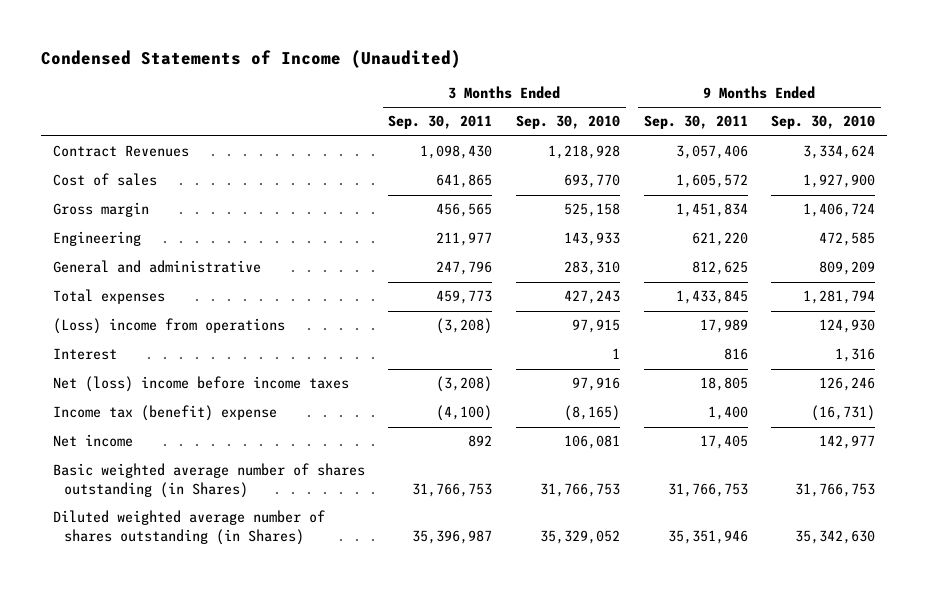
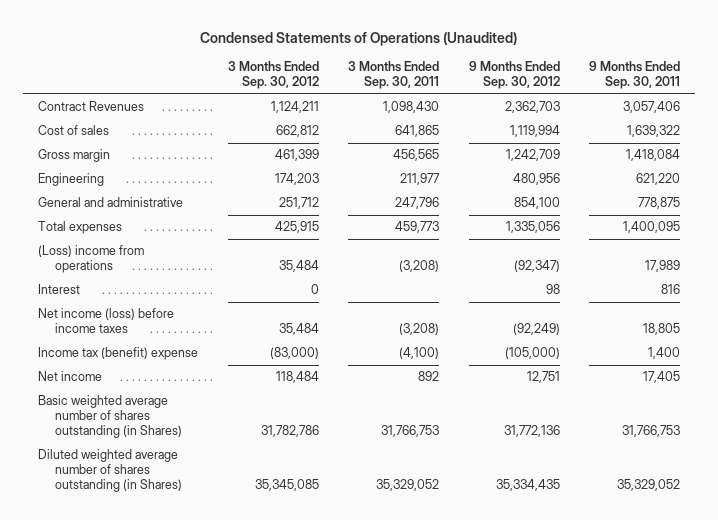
[40,49,461,68] Condensed Statements of Income (Unaudited) -> [200,31,518,46] Condensed Statements of Operations (Unaudited)
[516,115,621,130] Sep. 30, 2010 -> none
[771,115,876,130] Sep. 30, 2010 -> none
none -> [227,61,319,90] 3 Months Ended Sep. 30, 2012
none -> [468,61,560,90] 9 Months Ended Sep. 30, 2012
[675,174,748,189] 1,605,572 -> [627,125,681,138] 1,639,322
[675,203,748,218] 1,451,834 -> [626,149,681,162] 1,418,084
[691,261,748,276] 812,625 -> [638,197,681,210] 778,875
[675,290,748,305] 1,433,845 -> [623,221,681,234] 1,400,095
[52,376,349,393] Net (loss) income before income taxes -> [38,308,175,334] Net income (loss) before income taxes
[412,530,493,545] 35,396,987 -> [376,479,440,492] 35,329,052
[667,530,748,545] 35,351,946 -> [617,479,681,492] 35,329,052

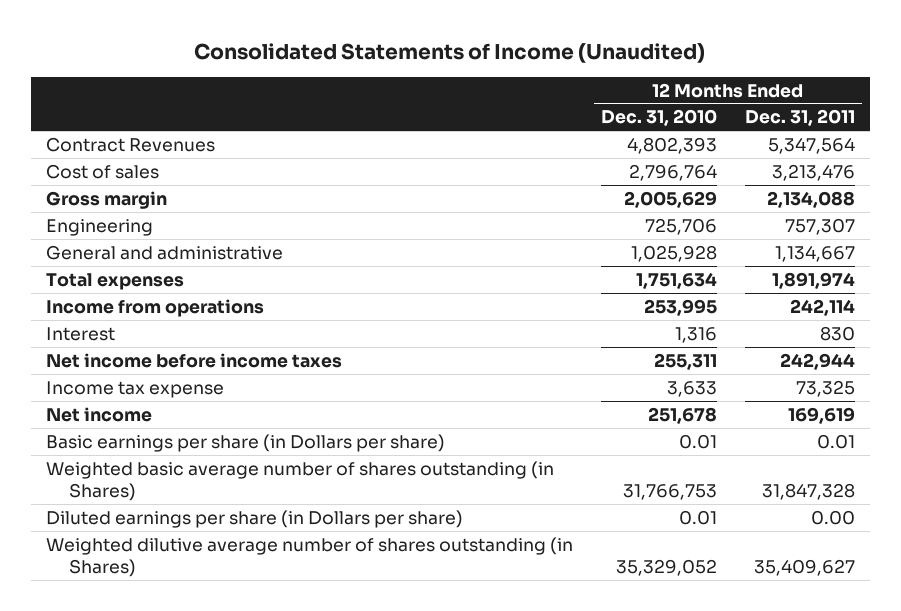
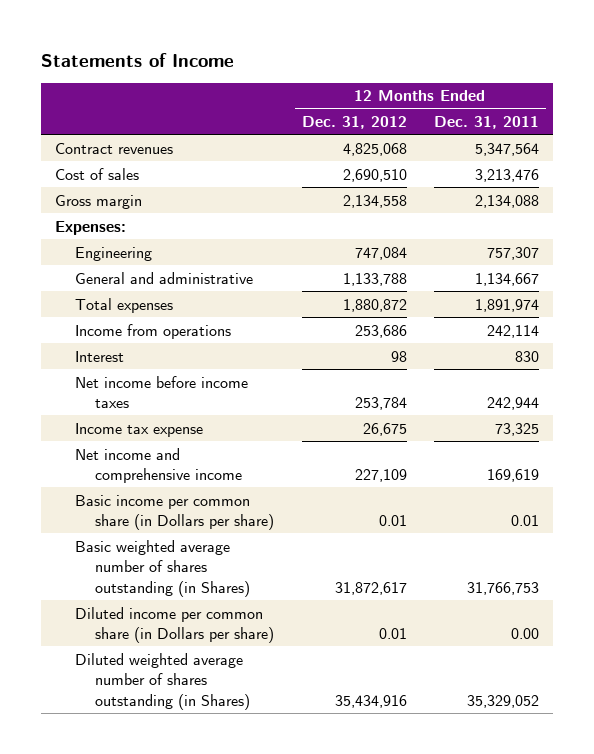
[194,42,706,63] Consolidated Statements of Income (Unaudited) -> [41,52,235,67] Statements of Income
[600,109,717,127] Dec. 31, 2010 -> none
none -> [301,116,407,130] Dec. 31, 2012
[45,136,215,152] Contract Revenues -> [55,142,174,154] Contract revenues
none -> [55,220,127,235] Expenses:
[45,406,152,422] Net income -> [74,447,242,484] Net income and comprehensive income
[45,433,445,452] Basic earnings per share (in Dollars per share) -> [74,494,274,531] Basic income per common share (in Dollars per share)
[45,460,554,501] Weighted basic average number of shares outstanding (in Shares) -> [74,539,250,597] Basic weighted average number of shares outstanding (in Shares)
[762,482,856,500] 31,847,328 -> [467,581,540,595] 31,766,753
[45,509,463,528] Diluted earnings per share (in Dollars per share) -> [74,606,274,644] Diluted income per common share (in Dollars per share)
[45,536,573,577] Weighted dilutive average number of shares outstanding (in Shares) -> [74,652,250,710] Diluted weighted average number of shares outstanding (in Shares)
[754,558,856,576] 35,409,627 -> [467,694,540,708] 35,329,052

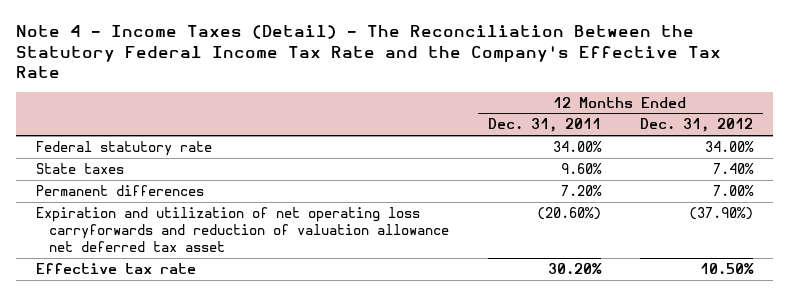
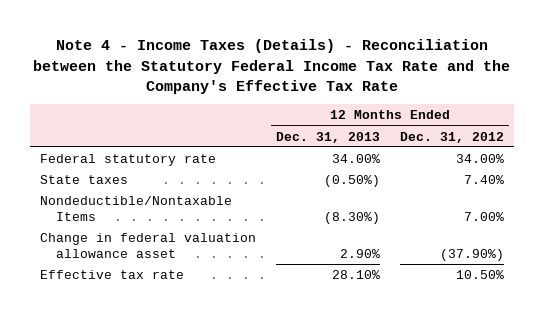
[16,25,722,79] Note 4 - Income Taxes (Detail) - The Reconciliation Between the Statutory Federal Income Tax Rate and the Company's Effective Tax Rate -> [33,39,511,95] Note 4 - Income Taxes (Details) - Reconciliation between the Statutory Federal Income Tax Rate and the Company's Effective Tax Rate
[487,118,601,133] Dec. 31, 2011 -> none
none -> [276,131,381,143] Dec. 31, 2013
[35,184,204,196] Permanent differences -> [39,195,232,222] Nondeductible/Nontaxable Items
[35,206,449,252] Expiration and utilization of net operating loss carryforwards and reduction of valuation allowance net deferred tax asset -> [39,232,256,259] Change in federal valuation allowance asset

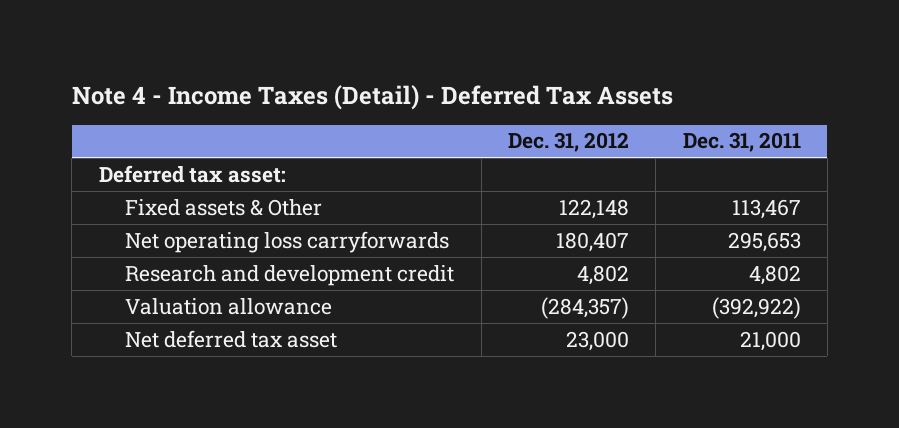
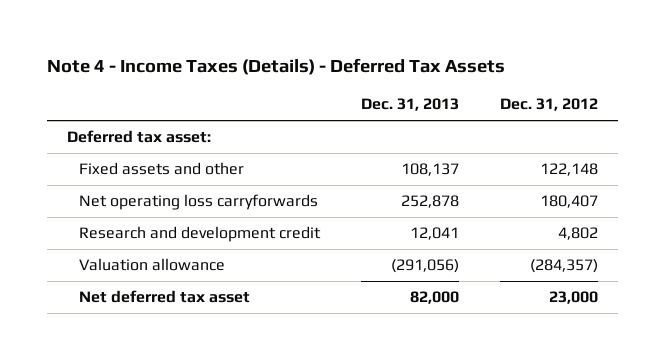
[71,84,673,110] Note 4 - Income Taxes (Detail) - Deferred Tax Assets -> [46,57,505,75] Note 4 - Income Taxes (Details) - Deferred Tax Assets
[682,132,801,153] Dec. 31, 2011 -> none
none -> [360,98,459,112] Dec. 31, 2013
[125,198,323,216] Fixed assets & Other -> [78,162,244,176] Fixed assets and other

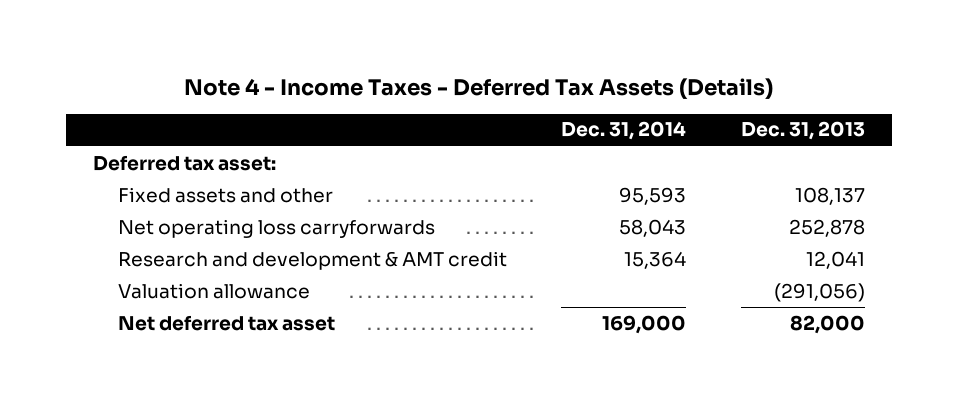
[46,57,505,75] Note 4 - Income Taxes (Details) - Deferred Tax Assets -> [184,77,774,99] Note 4 - Income Taxes - Deferred Tax Assets (Details)
[499,98,598,112] Dec. 31, 2012 -> none
none -> [561,121,687,141] Dec. 31, 2014
[78,226,321,243] Research and development credit -> [117,250,507,270] Research and development & AMT credit

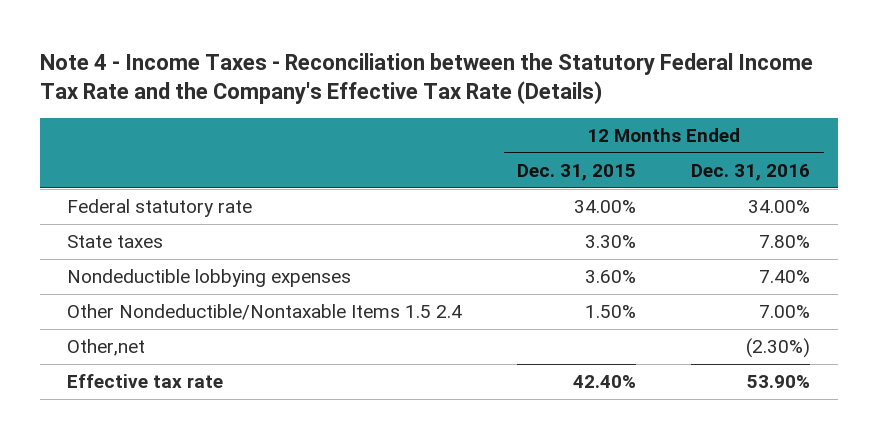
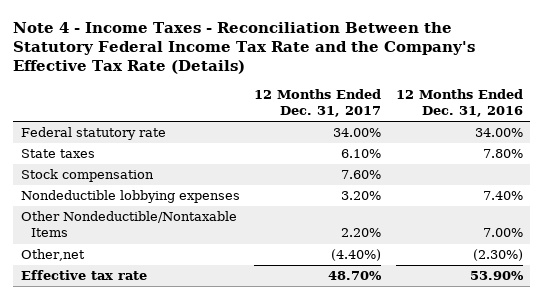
[40,52,814,105] Note 4 - Income Taxes - Reconciliation between the Statutory Federal Income Tax Rate and the Company's Effective Tax Rate (Details) -> [13,21,476,75] Note 4 - Income Taxes - Reconciliation Between the Statutory Federal Income Tax Rate and the Company's Effective Tax Rate (Details)
[517,164,637,182] Dec. 31, 2015 -> none
none -> [254,89,382,118] 12 Months Ended Dec. 31, 2017
none -> [20,169,154,183] Stock compensation
[67,304,463,321] Other Nondeductible/Nontaxable Items 1.5 2.4 -> [20,211,237,238] Other Nondeductible/Nontaxable Items

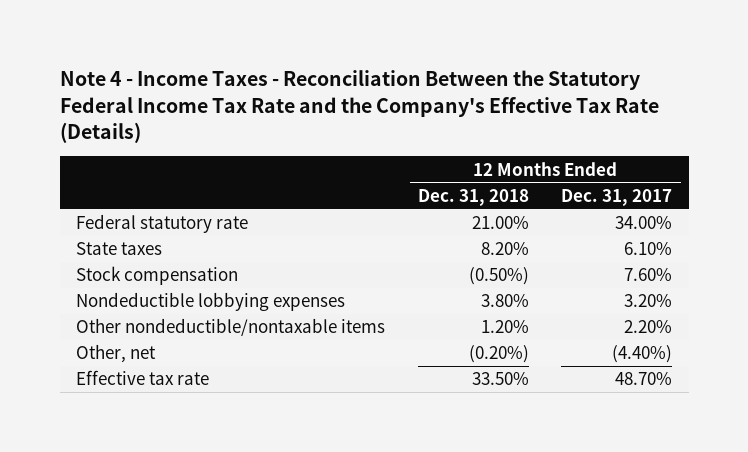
[395,89,523,118] 12 Months Ended Dec. 31, 2016 -> none
none -> [417,189,529,207] Dec. 31, 2018
[20,211,237,238] Other Nondeductible/Nontaxable Items -> [75,318,385,337] Other nondeductible/nontaxable items
[20,249,85,262] Other,net -> [75,344,156,364] Other, net

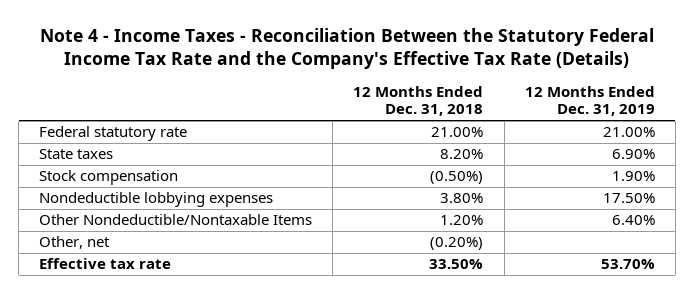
[561,189,673,207] Dec. 31, 2017 -> none
none -> [524,85,655,117] 12 Months Ended Dec. 31, 2019
[75,318,385,337] Other nondeductible/nontaxable items -> [39,214,313,226] Other Nondeductible/Nontaxable Items

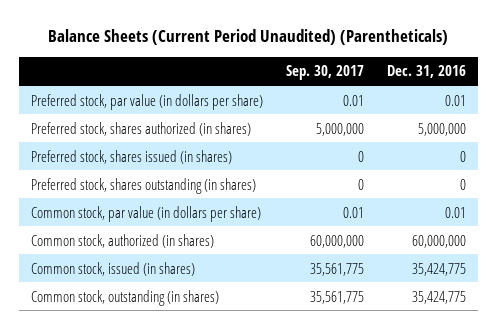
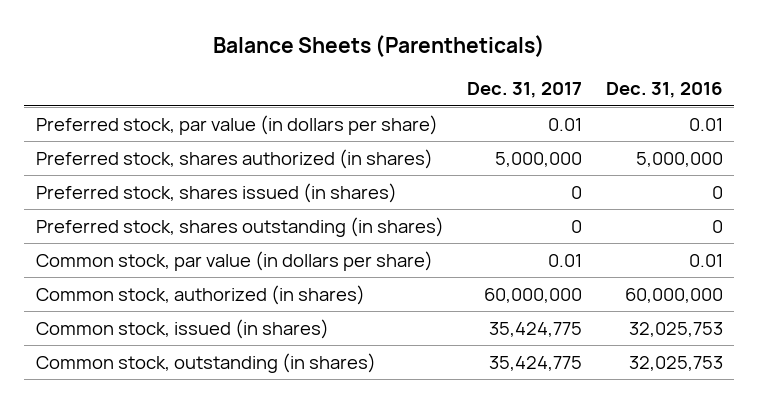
[48,29,449,46] Balance Sheets (Current Period Unaudited) (Parentheticals) -> [213,35,546,58] Balance Sheets (Parentheticals)
[285,65,364,81] Sep. 30, 2017 -> none
none -> [467,82,583,99] Dec. 31, 2017
[412,262,467,276] 35,424,775 -> [628,321,723,337] 32,025,753
[412,290,467,304] 35,424,775 -> [628,355,723,371] 32,025,753

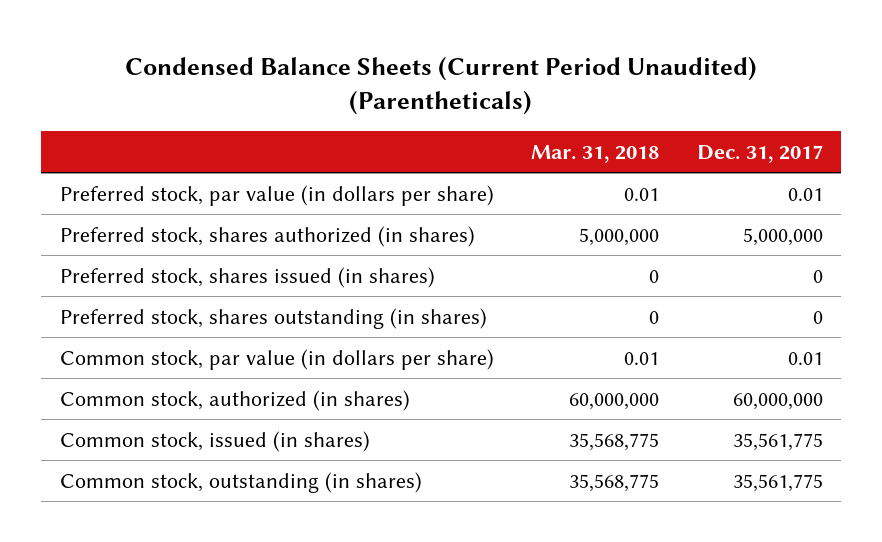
[213,35,546,58] Balance Sheets (Parentheticals) -> [125,56,758,116] Condensed Balance Sheets (Current Period Unaudited) (Parentheticals)
[605,82,723,99] Dec. 31, 2016 -> none
none -> [531,145,660,164] Mar. 31, 2018
[489,321,583,337] 35,424,775 -> [732,432,823,451] 35,561,775
[489,355,583,371] 35,424,775 -> [732,473,823,492] 35,561,775

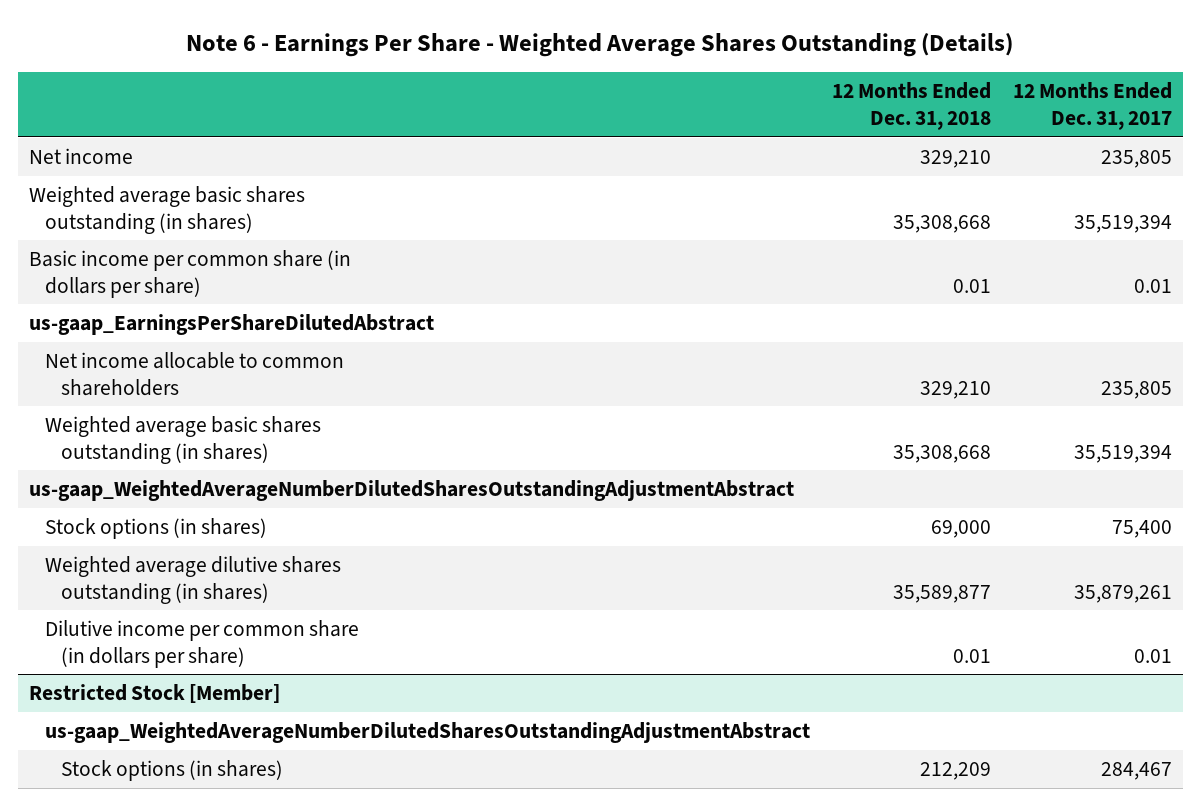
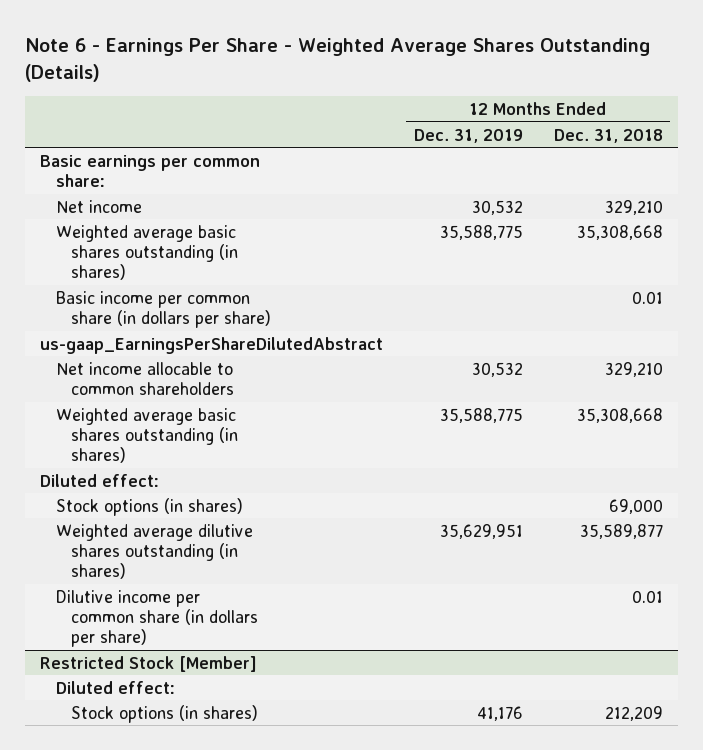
[1012,82,1172,130] 12 Months Ended Dec. 31, 2017 -> none
none -> [413,128,523,143] Dec. 31, 2019
none -> [40,154,261,188] Basic earnings per common share:
[28,479,794,501] us-gaap_WeightedAverageNumberDilutedSharesOutstandingAdjustmentAbstract -> [40,473,160,487] Diluted effect:
[45,721,811,743] us-gaap_WeightedAverageNumberDilutedSharesOutstandingAdjustmentAbstract -> [55,680,175,694] Diluted effect:

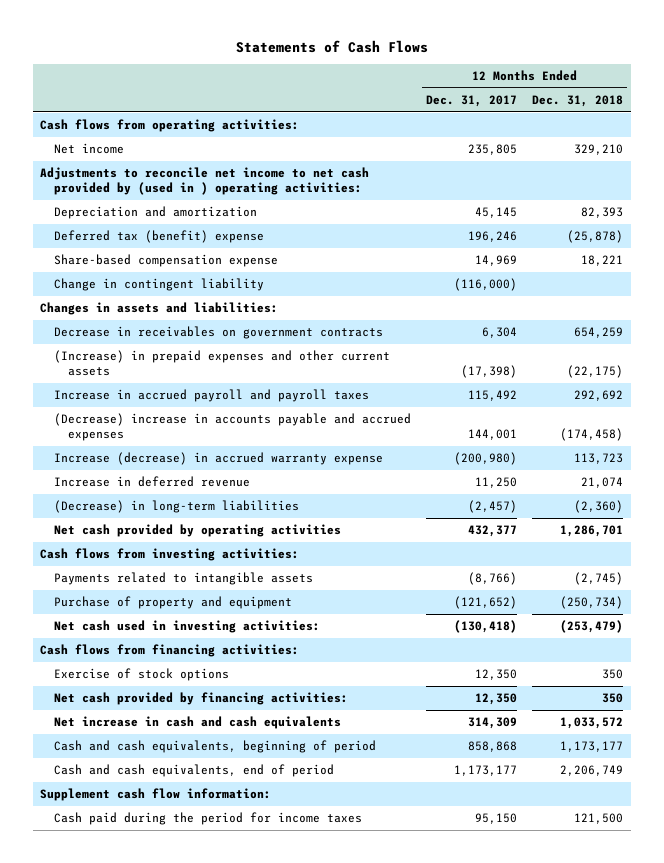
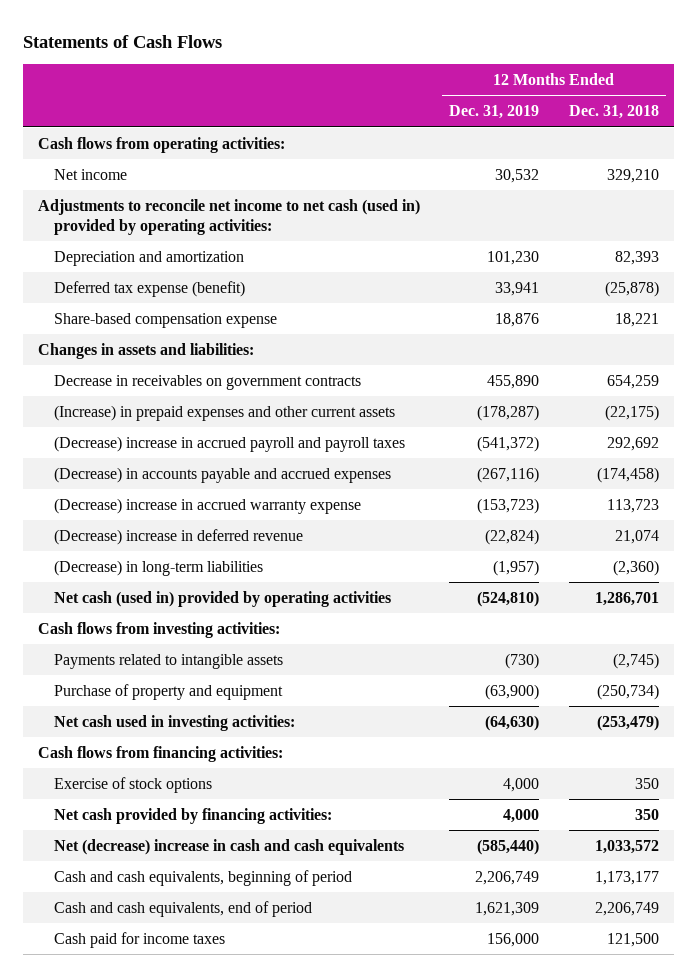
[426,95,518,108] Dec. 31, 2017 -> none
none -> [449,105,540,120] Dec. 31, 2019
[40,167,370,196] Adjustments to reconcile net income to net cash provided by (used in ) operating activities: -> [38,198,421,236] Adjustments to reconcile net income to net cash (used in) provided by operating activities:
[54,230,265,244] Deferred tax (benefit) expense -> [54,280,246,297] Deferred tax expense (benefit)
[54,278,265,292] Change in contingent liability -> none
[54,389,370,403] Increase in accrued payroll and payroll taxes -> [54,435,406,452] (Decrease) increase in accrued payroll and payroll taxes
[54,413,412,442] (Decrease) increase in accounts payable and accrued expenses -> [54,466,392,483] (Decrease) in accounts payable and accrued expenses
[54,452,384,466] Increase (decrease) in accrued warranty expense -> [54,497,362,514] (Decrease) increase in accrued warranty expense
[54,476,251,488] Increase in deferred revenue -> [54,528,304,545] (Decrease) increase in deferred revenue
[54,524,342,538] Net cash provided by operating activities -> [54,590,392,607] Net cash (used in) provided by operating activities
[54,716,342,730] Net increase in cash and cash equivalents -> [54,838,405,855] Net (decrease) increase in cash and cash equivalents
[40,788,272,802] Supplement cash flow information: -> none
[54,812,363,826] Cash paid during the period for income taxes -> [54,931,226,948] Cash paid for income taxes

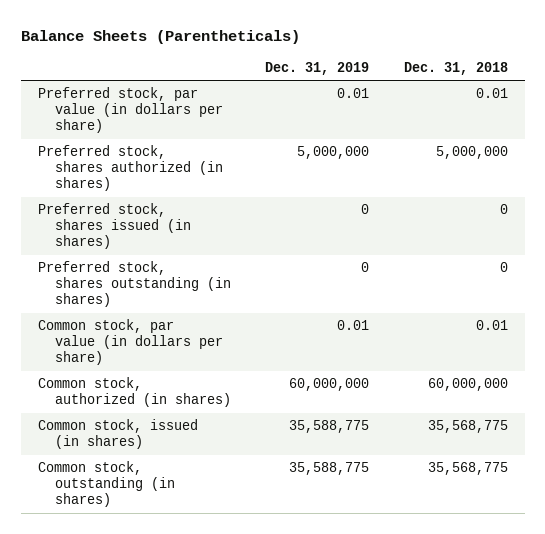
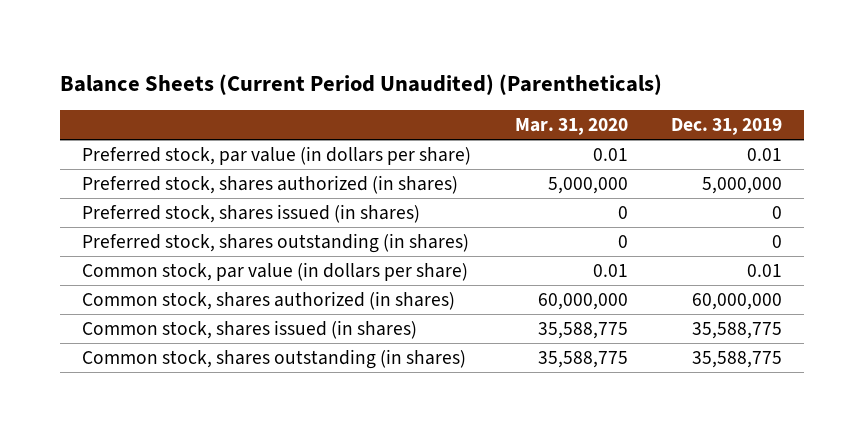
[20,30,300,45] Balance Sheets (Parentheticals) -> [60,73,663,95] Balance Sheets (Current Period Unaudited) (Parentheticals)
[403,61,508,75] Dec. 31, 2018 -> none
none -> [514,118,628,136] Mar. 31, 2020
[37,377,232,408] Common stock, authorized (in shares) -> [82,290,456,310] Common stock, shares authorized (in shares)
[37,419,198,450] Common stock, issued (in shares) -> [82,319,418,339] Common stock, shares issued (in shares)
[37,461,176,508] Common stock, outstanding (in shares) -> [82,348,467,369] Common stock, shares outstanding (in shares)

